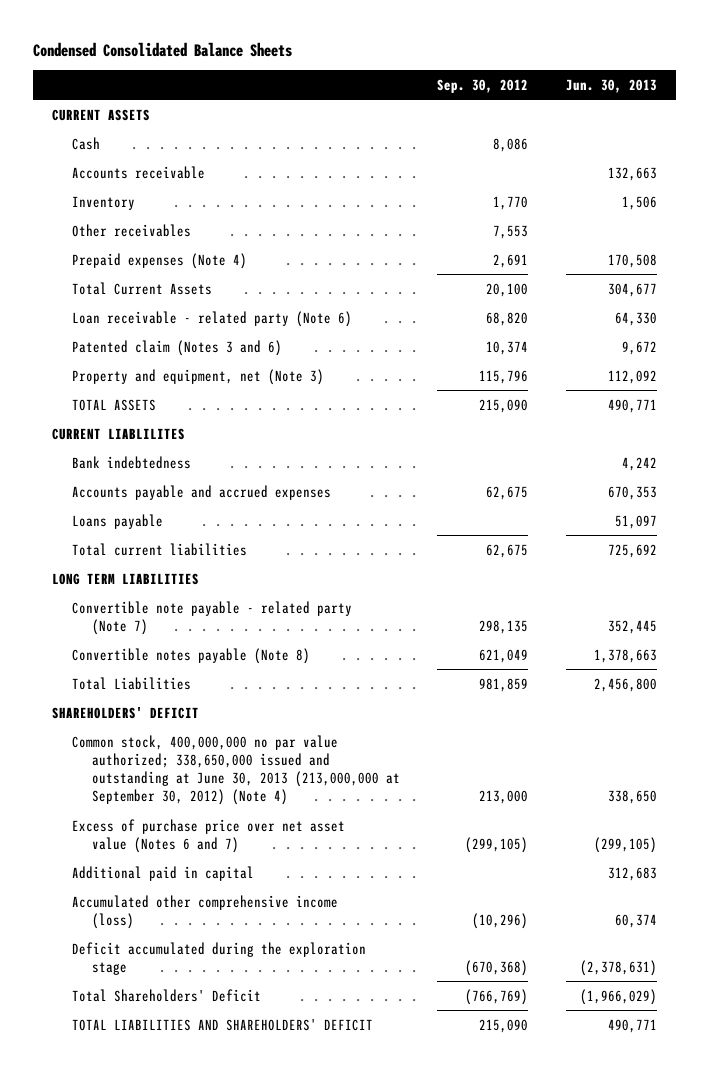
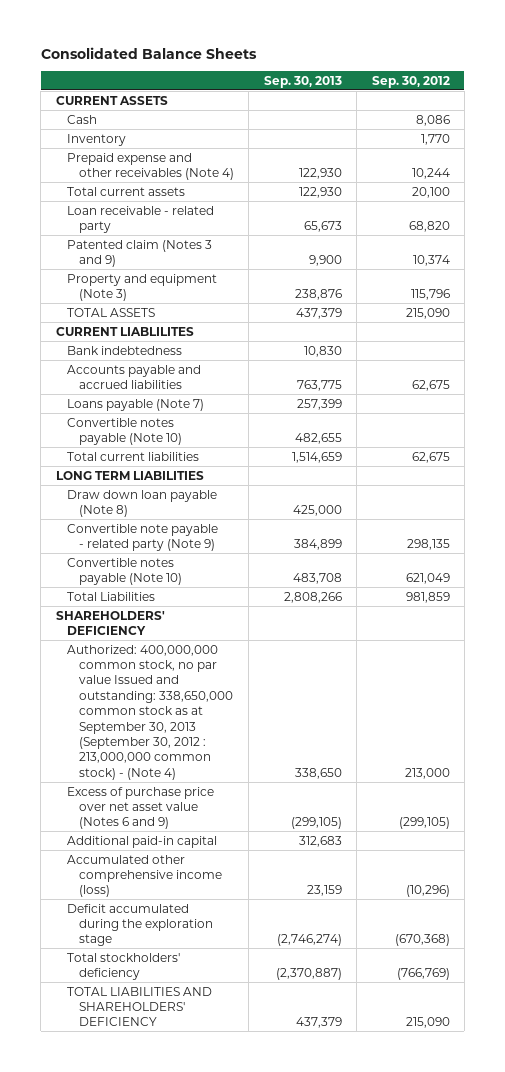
[33,41,293,57] Condensed Consolidated Balance Sheets -> [40,47,257,60] Consolidated Balance Sheets
[565,78,657,93] Jun. 30, 2013 -> none
none -> [263,75,342,88] Sep. 30, 2013
[71,165,205,179] Accounts receivable -> none
[71,223,191,237] Other receivables -> none
[71,252,247,269] Prepaid expenses (Note 4) -> [67,152,235,180] Prepaid expense and other receivables (Note 4)
[493,253,529,268] 2,691 -> [411,167,450,179] 10,244
[71,281,212,295] Total Current Assets -> [67,186,186,196] Total current assets
[71,310,352,327] Loan receivable - related party (Note 6) -> [67,205,215,233] Loan receivable - related party
[71,339,282,356] Patented claim (Notes 3 and 6) -> [67,239,213,267] Patented claim (Notes 3 and 9)
[71,368,324,385] Property and equipment, net (Note 3) -> [67,273,218,301] Property and equipment (Note 3)
[71,484,331,500] Accounts payable and accrued expenses -> [67,364,202,389] Accounts payable and accrued liabilities
[71,513,163,529] Loans payable -> [67,398,205,411] Loans payable (Note 7)
none -> [67,417,183,445] Convertible notes payable (Note 10)
none -> [67,489,218,517] Draw down loan payable (Note 8)
[71,600,352,635] Convertible note payable - related party (Note 7) -> [67,523,219,551] Convertible note payable - related party (Note 9)
[71,647,310,664] Convertible notes payable (Note 8) -> [67,557,183,585] Convertible notes payable (Note 10)
[52,706,200,719] SHAREHOLDERS' DEFICIT -> [55,610,165,635] SHAREHOLDERS' DEFICIENCY
[71,734,400,806] Common stock, 400,000,000 no par value authorized; 338,650,000 issued and outstanding at June 30, 2013 (213,000,000 at September 30, 2012) (Note 4) -> [67,644,234,780] Authorized: 400,000,000 common stock, no par value Issued and outstanding: 338,650,000 common stock as at September 30, 2013 (September 30, 2012 : 213,000,000 common stock) - (Note 4)
[71,818,345,853] Excess of purchase price over net asset value (Notes 6 and 7) -> [67,786,215,830] Excess of purchase price over net asset value (Notes 6 and 9)
[71,865,254,881] Additional paid in capital -> [67,835,218,848] Additional paid-in capital
[71,988,261,1002] Total Shareholders' Deficit -> [67,952,181,980] Total stockholders' deficiency
[71,1018,373,1031] TOTAL LIABILITIES AND SHAREHOLDERS' DEFICIT -> [67,986,213,1027] TOTAL LIABILITIES AND SHAREHOLDERS' DEFICIENCY

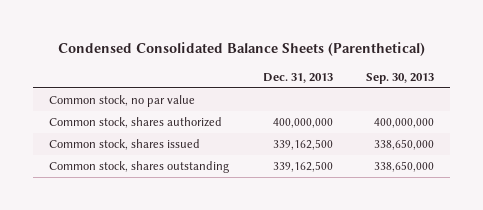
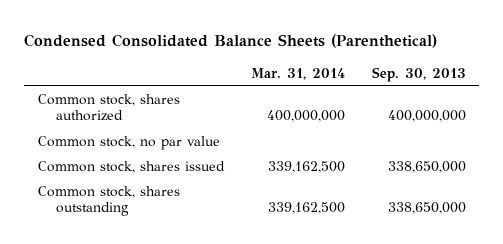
[262,72,333,83] Dec. 31, 2013 -> none
none -> [250,67,345,80] Mar. 31, 2014
[49,95,196,108] Common stock, no par value -> [37,135,220,150] Common stock, no par value

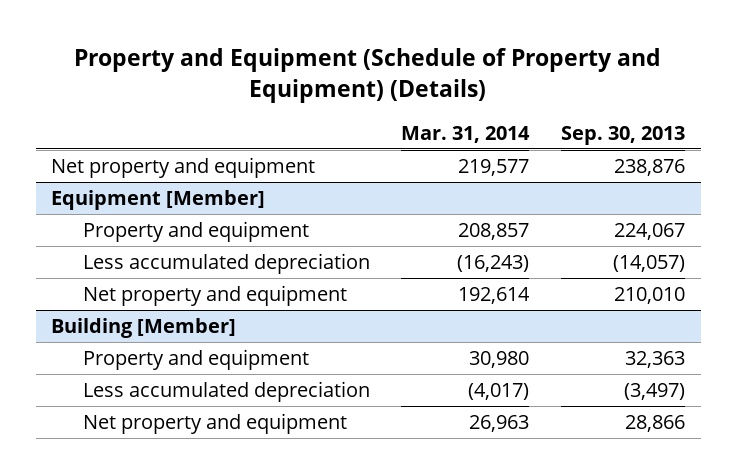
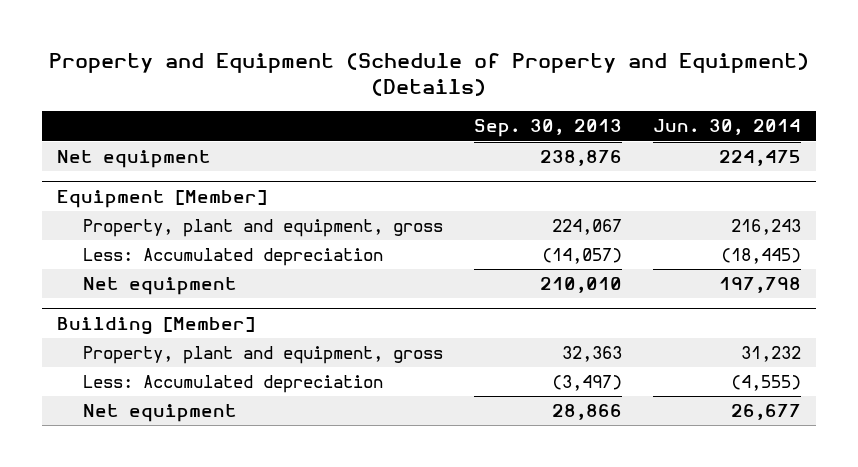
[401,125,531,143] Mar. 31, 2014 -> none
none -> [652,119,801,136] Jun. 30, 2014
[51,156,316,178] Net property and equipment -> [57,150,212,169] Net equipment
[82,220,309,242] Property and equipment -> [83,219,444,238] Property, plant and equipment, gross
[82,252,370,274] Less accumulated depreciation -> [83,248,384,267] Less: Accumulated depreciation
[82,284,347,306] Net property and equipment -> [83,277,238,296] Net equipment
[82,348,309,370] Property and equipment -> [83,346,444,365] Property, plant and equipment, gross
[82,380,370,402] Less accumulated depreciation -> [83,375,384,394] Less: Accumulated depreciation
[82,412,347,434] Net property and equipment -> [83,404,238,423] Net equipment

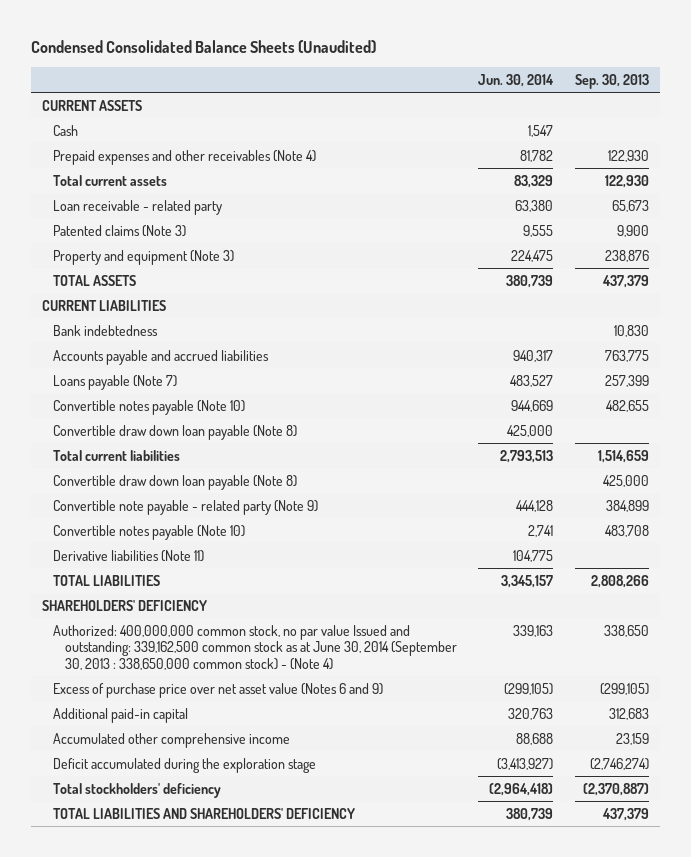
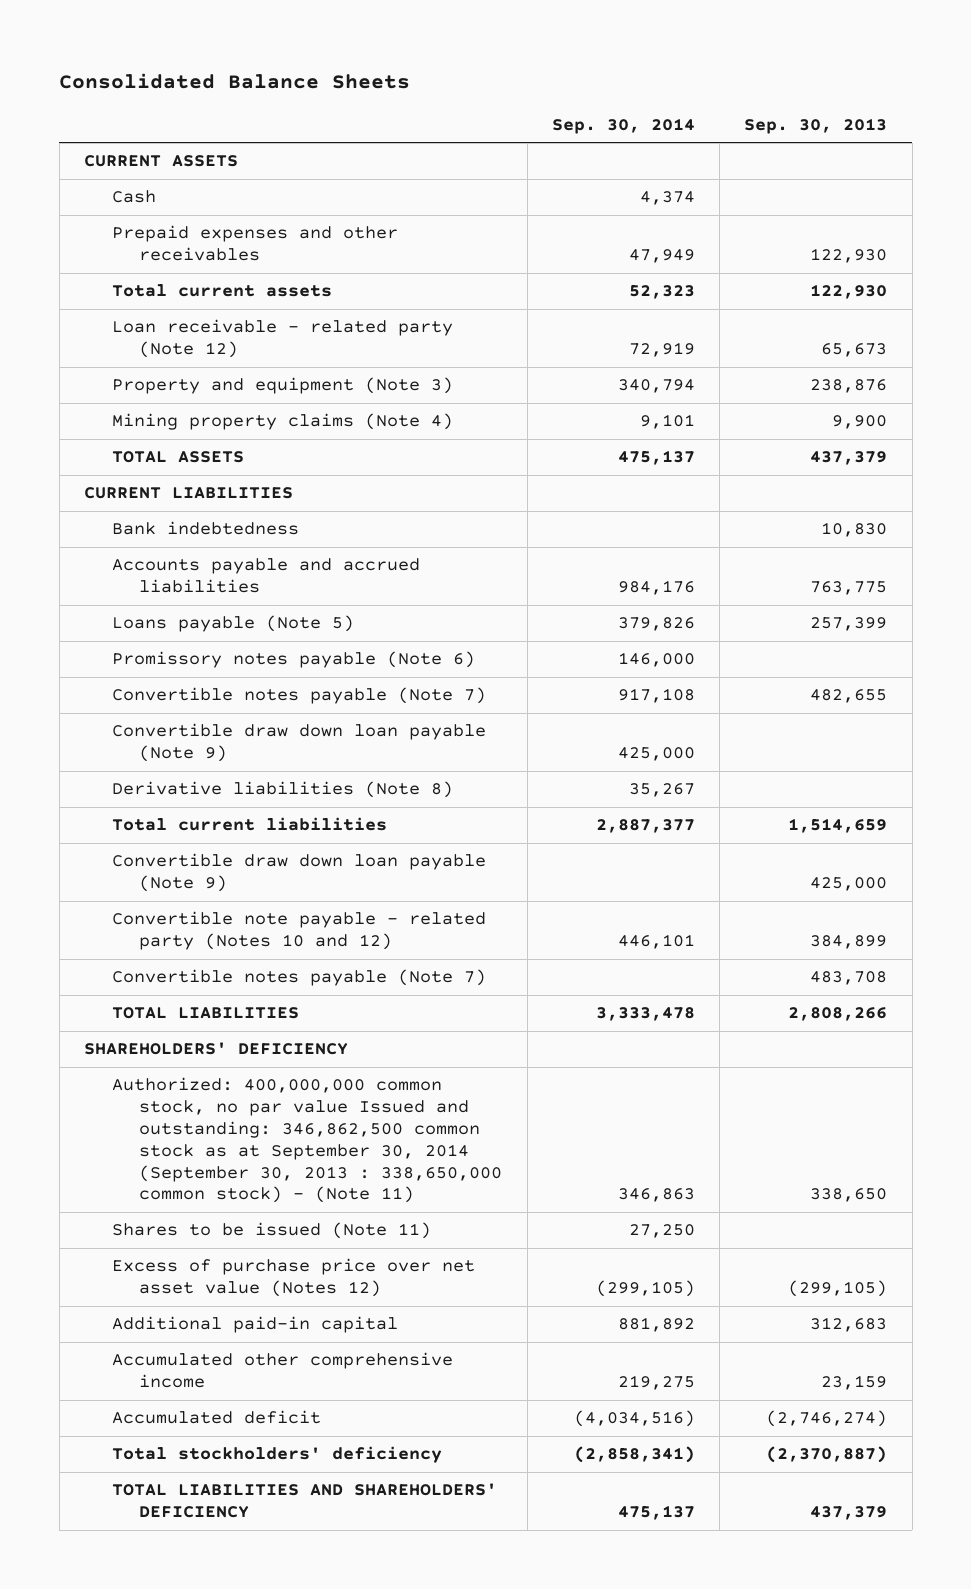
[31,40,377,54] Condensed Consolidated Balance Sheets (Unaudited) -> [59,72,411,89] Consolidated Balance Sheets
[478,73,555,87] Jun. 30, 2014 -> none
none -> [551,117,695,134] Sep. 30, 2014
[53,149,317,165] Prepaid expenses and other receivables (Note 4) -> [111,225,398,262] Prepaid expenses and other receivables
[53,224,187,237] Patented claims (Note 3) -> none
[53,199,223,215] Loan receivable - related party -> [111,319,453,359] Loan receivable - related party (Note 12)
none -> [111,413,453,431] Mining property claims (Note 4)
[53,374,178,390] Loans payable (Note 7) -> [111,615,354,633] Loans payable (Note 5)
none -> [111,651,475,669] Promissory notes payable (Note 6)
[53,399,246,415] Convertible notes payable (Note 10) -> [111,687,486,705] Convertible notes payable (Note 7)
[53,424,298,440] Convertible draw down loan payable (Note 8) -> [111,723,486,763] Convertible draw down loan payable (Note 9)
none -> [111,781,453,799] Derivative liabilities (Note 8)
[53,549,205,562] Derivative liabilities (Note 11) -> none
[53,474,298,490] Convertible draw down loan payable (Note 8) -> [111,853,486,893] Convertible draw down loan payable (Note 9)
[53,499,319,515] Convertible note payable - related party (Note 9) -> [111,911,486,951] Convertible note payable - related party (Notes 10 and 12)
[53,524,246,540] Convertible notes payable (Note 10) -> [111,969,486,987] Convertible notes payable (Note 7)
[53,624,457,670] Authorized: 400,000,000 common stock, no par value Issued and outstanding: 339,162,500 common stock as at June 30, 2014 (September 30, 2013 : 338,650,000 common stock) - (Note 4) -> [111,1077,503,1204] Authorized: 400,000,000 common stock, no par value Issued and outstanding: 346,862,500 common stock as at September 30, 2014 (September 30, 2013 : 338,650,000 common stock) - (Note 11)
none -> [111,1222,431,1240] Shares to be issued (Note 11)
[53,682,384,698] Excess of purchase price over net asset value (Notes 6 and 9) -> [111,1258,475,1298] Excess of purchase price over net asset value (Notes 12)
[53,757,317,773] Deficit accumulated during the exploration stage -> [111,1410,321,1425] Accumulated deficit

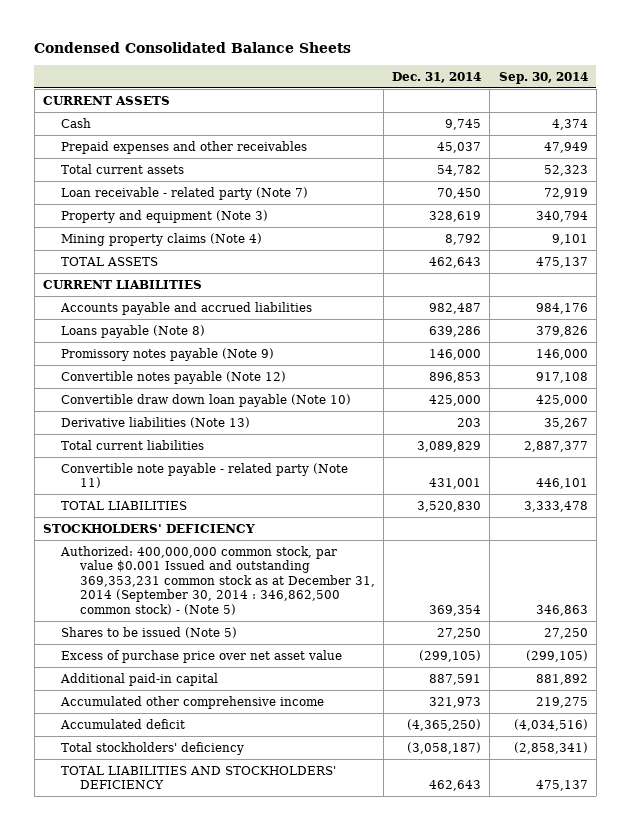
[59,72,411,89] Consolidated Balance Sheets -> [34,41,352,53] Condensed Consolidated Balance Sheets
[744,117,888,134] Sep. 30, 2013 -> none
none -> [392,71,482,83] Dec. 31, 2014
[111,319,453,359] Loan receivable - related party (Note 12) -> [61,186,309,200] Loan receivable - related party (Note 7)
[111,521,299,536] Bank indebtedness -> none
[111,615,354,633] Loans payable (Note 5) -> [61,324,206,338] Loans payable (Note 8)
[111,651,475,669] Promissory notes payable (Note 6) -> [61,347,275,361] Promissory notes payable (Note 9)
[111,687,486,705] Convertible notes payable (Note 7) -> [61,370,287,384] Convertible notes payable (Note 12)
[111,723,486,763] Convertible draw down loan payable (Note 9) -> [61,393,352,407] Convertible draw down loan payable (Note 10)
[111,781,453,799] Derivative liabilities (Note 8) -> [61,416,251,428] Derivative liabilities (Note 13)
[111,853,486,893] Convertible draw down loan payable (Note 9) -> none
[111,969,486,987] Convertible notes payable (Note 7) -> none
[111,911,486,951] Convertible note payable - related party (Notes 10 and 12) -> [61,462,349,489] Convertible note payable - related party (Note 11)
[83,1042,348,1056] SHAREHOLDERS' DEFICIENCY -> [42,523,255,533] STOCKHOLDERS' DEFICIENCY
[111,1077,503,1204] Authorized: 400,000,000 common stock, no par value Issued and outstanding: 346,862,500 common stock as at September 30, 2014 (September 30, 2013 : 338,650,000 common stock) - (Note 11) -> [60,545,375,615] Authorized: 400,000,000 common stock, par value $0.001 Issued and outstanding 369,353,231 common stock as at December 31, 2014 (September 30, 2014 : 346,862,500 common stock) - (Note 5)
[111,1222,431,1240] Shares to be issued (Note 11) -> [61,626,238,638] Shares to be issued (Note 5)
[111,1258,475,1298] Excess of purchase price over net asset value (Notes 12) -> [61,649,343,663] Excess of purchase price over net asset value
[111,1483,497,1519] TOTAL LIABILITIES AND SHAREHOLDERS' DEFICIENCY -> [61,765,337,790] TOTAL LIABILITIES AND STOCKHOLDERS' DEFICIENCY

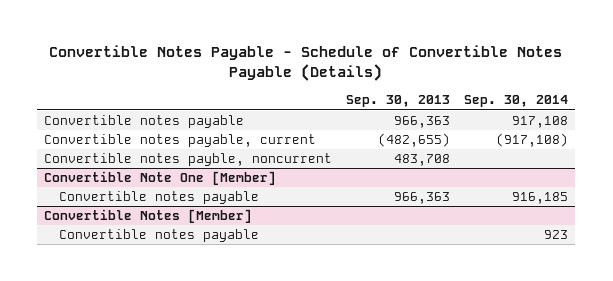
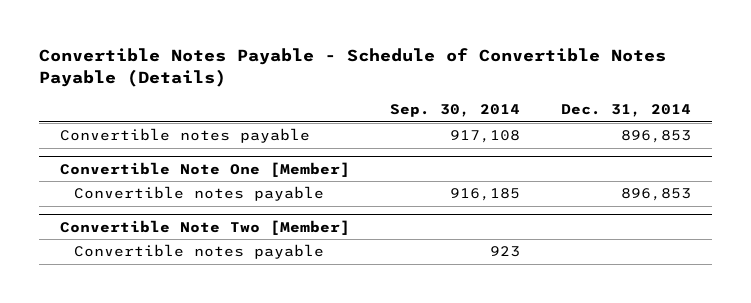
[346,95,451,108] Sep. 30, 2013 -> none
none -> [561,104,692,118] Dec. 31, 2014
[44,134,317,148] Convertible notes payable, current -> none
[44,153,333,167] Convertible notes payble, noncurrent -> none
[44,209,253,224] Convertible Notes [Member] -> [59,219,350,235] Convertible Note Two [Member]

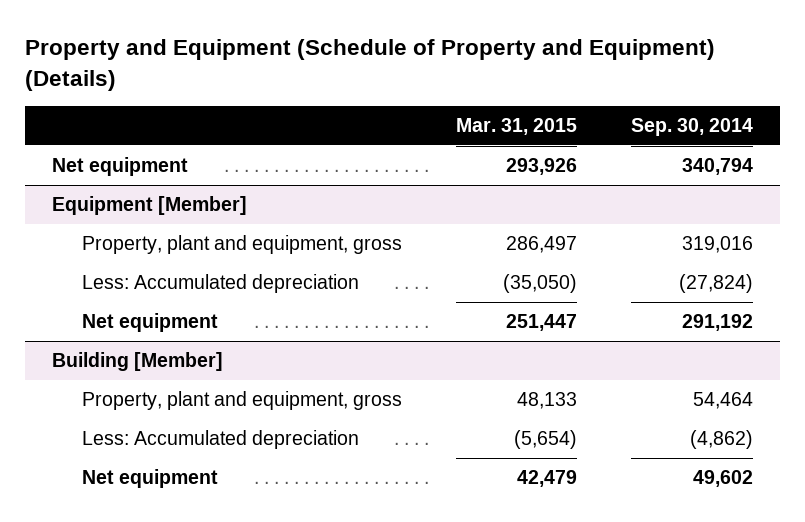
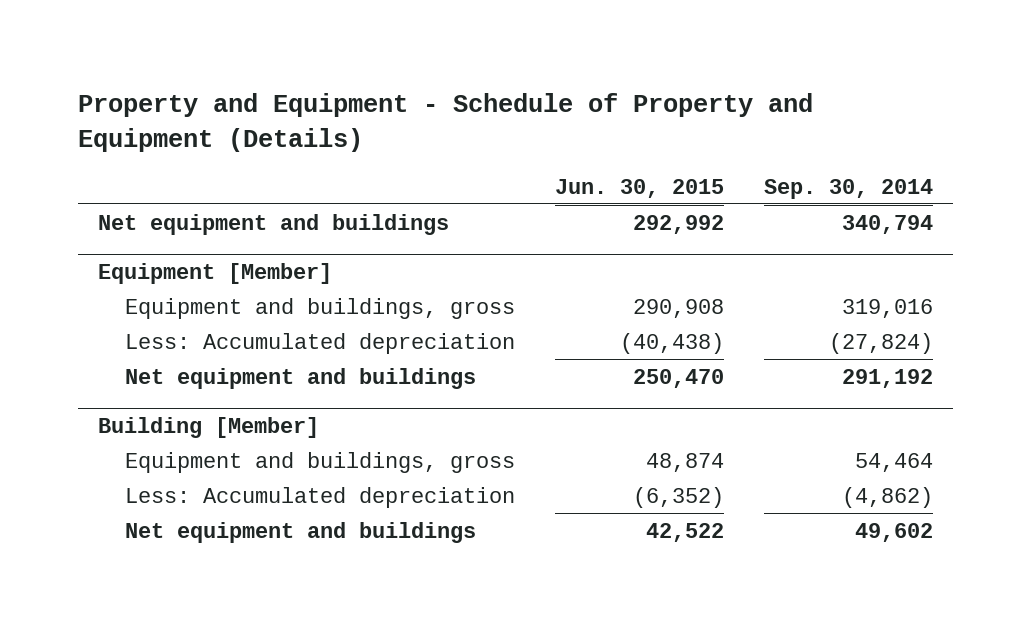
[24,39,715,91] Property and Equipment (Schedule of Property and Equipment) (Details) -> [77,93,813,152] Property and Equipment - Schedule of Property and Equipment (Details)
[456,118,578,136] Mar. 31, 2015 -> none
none -> [554,178,724,198] Jun. 30, 2015
[51,157,188,177] Net equipment -> [97,213,449,235] Net equipment and buildings
[82,235,403,255] Property, plant and equipment, gross -> [124,297,515,319] Equipment and buildings, gross
[82,313,219,333] Net equipment -> [124,367,476,389] Net equipment and buildings
[82,391,403,411] Property, plant and equipment, gross -> [124,451,515,473] Equipment and buildings, gross
[82,469,219,489] Net equipment -> [124,521,476,543] Net equipment and buildings

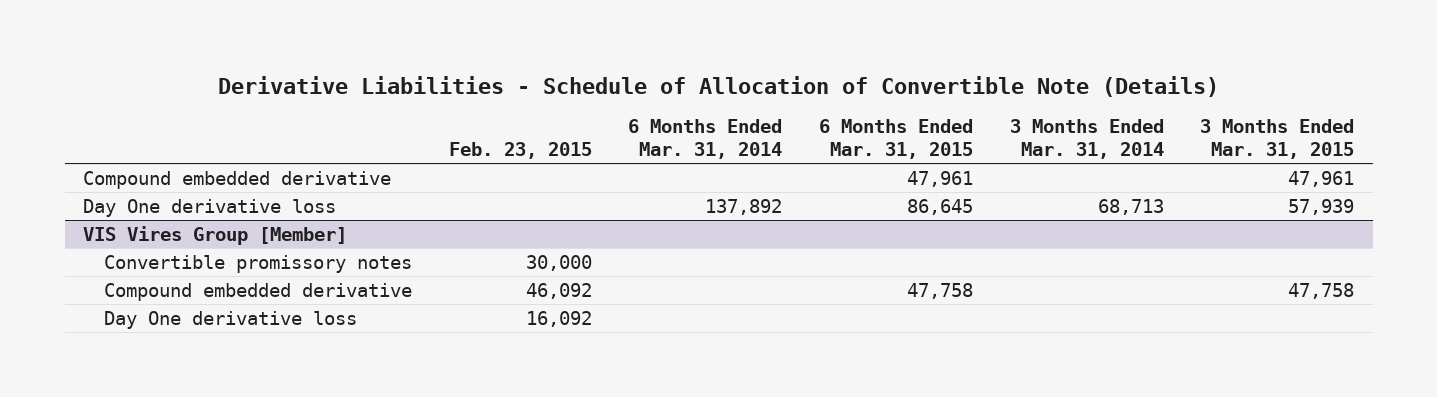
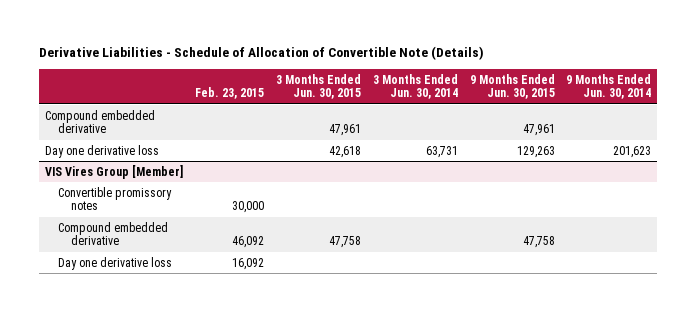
[628,118,783,160] 6 Months Ended Mar. 31, 2014 -> none
[818,118,973,160] 6 Months Ended Mar. 31, 2015 -> none
[1009,118,1164,160] 3 Months Ended Mar. 31, 2014 -> none
[1200,118,1355,160] 3 Months Ended Mar. 31, 2015 -> none
none -> [275,73,361,100] 3 Months Ended Jun. 30, 2015
none -> [372,73,458,100] 3 Months Ended Jun. 30, 2014
none -> [469,73,555,100] 9 Months Ended Jun. 30, 2015
none -> [566,73,652,100] 9 Months Ended Jun. 30, 2014
[83,198,337,217] Day One derivative loss -> [44,144,159,158] Day one derivative loss
[103,310,357,329] Day One derivative loss -> [57,256,172,270] Day one derivative loss

